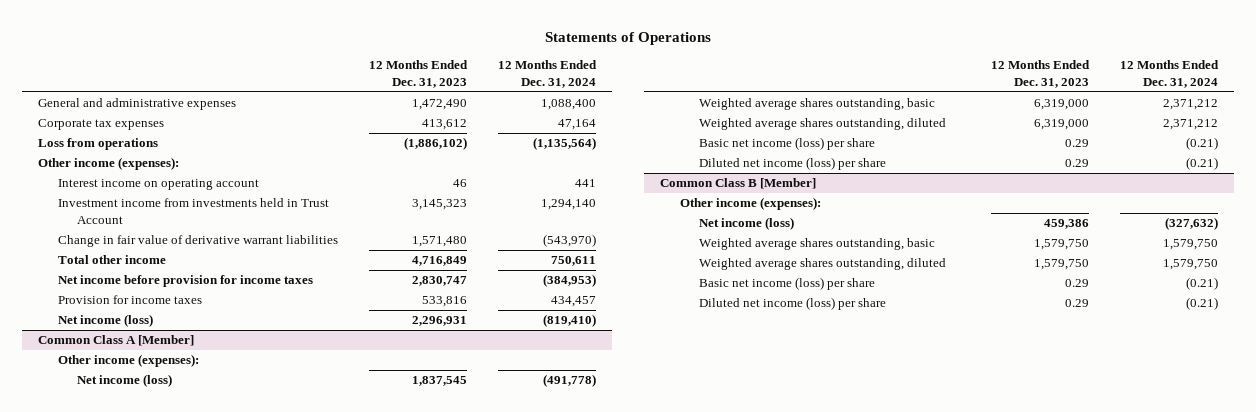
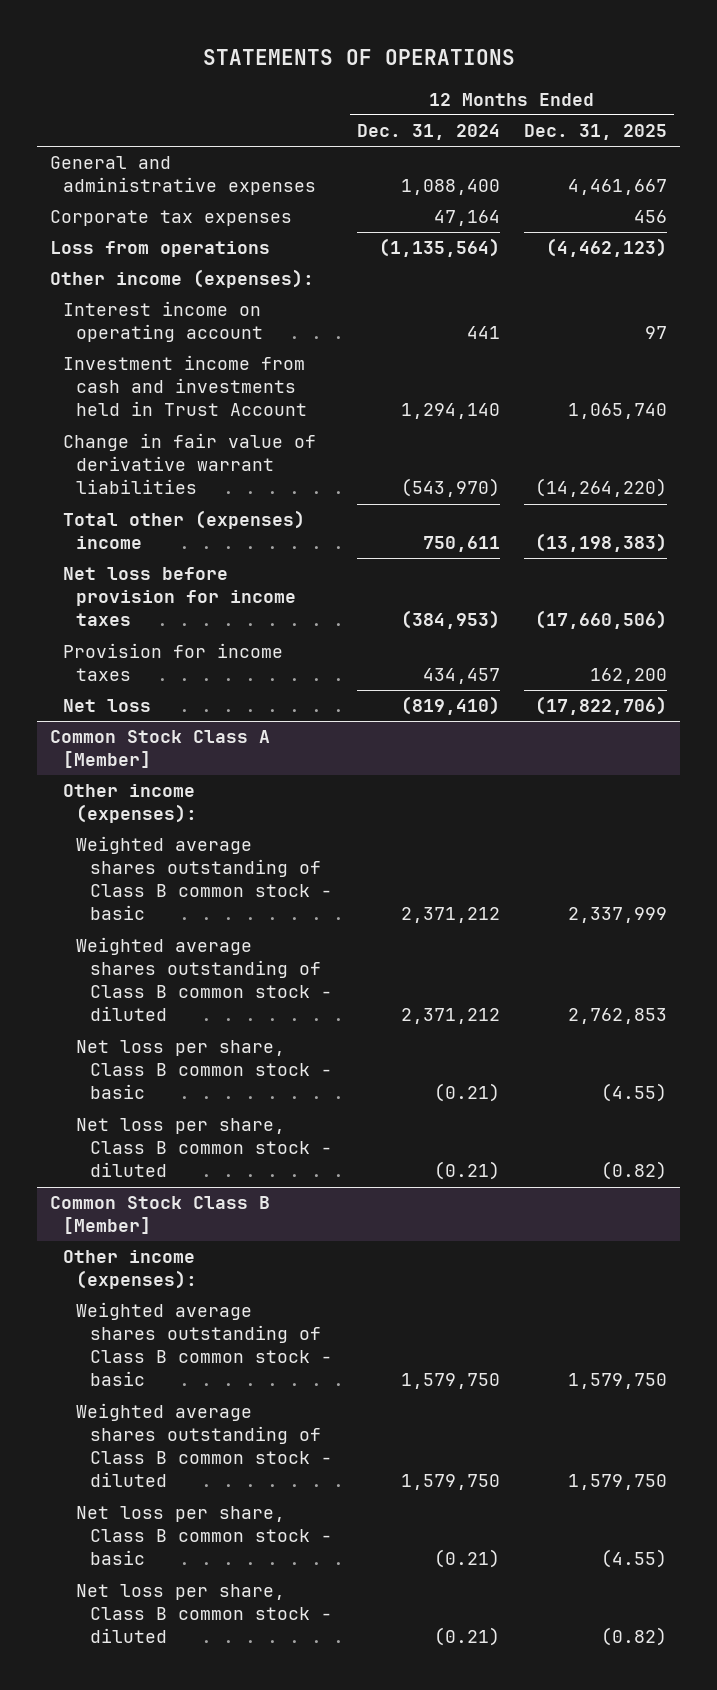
[544,32,711,46] Statements of Operations -> [202,49,515,66] STATEMENTS OF OPERATIONS
[368,60,468,88] 12 Months Ended Dec. 31, 2023 -> none
none -> [524,124,668,141] Dec. 31, 2025
[57,198,329,224] Investment income from investments held in Trust Account -> [63,355,308,417] Investment income from cash and investments held in Trust Account
[57,255,166,265] Total other income -> [63,510,306,550] Total other (expenses) income
[57,275,313,288] Net income before provision for income taxes -> [63,567,297,627] Net loss before provision for income taxes
[57,314,153,328] Net income (loss) -> [63,699,152,713] Net loss
[37,335,194,347] Common Class A [Member] -> [49,730,270,769] Common Stock Class A [Member]
[77,374,173,388] Net income (loss) -> none
[699,98,936,111] Weighted average shares outstanding, basic -> [76,836,332,921] Weighted average shares outstanding of Class B common stock - basic
[699,118,947,131] Weighted average shares outstanding, diluted -> [76,937,332,1022] Weighted average shares outstanding of Class B common stock - diluted
[699,137,876,151] Basic net income (loss) per share -> [76,1040,332,1100] Net loss per share, Class B common stock - basic
[699,157,887,171] Diluted net income (loss) per share -> [76,1118,332,1178] Net loss per share, Class B common stock - diluted
[659,178,816,190] Common Class B [Member] -> [49,1196,270,1235] Common Stock Class B [Member]
[699,217,795,231] Net income (loss) -> none
[699,238,936,251] Weighted average shares outstanding, basic -> [76,1302,332,1387] Weighted average shares outstanding of Class B common stock - basic
[699,258,947,271] Weighted average shares outstanding, diluted -> [76,1403,332,1488] Weighted average shares outstanding of Class B common stock - diluted
[699,277,876,291] Basic net income (loss) per share -> [76,1506,332,1566] Net loss per share, Class B common stock - basic
[699,297,887,311] Diluted net income (loss) per share -> [76,1584,332,1644] Net loss per share, Class B common stock - diluted

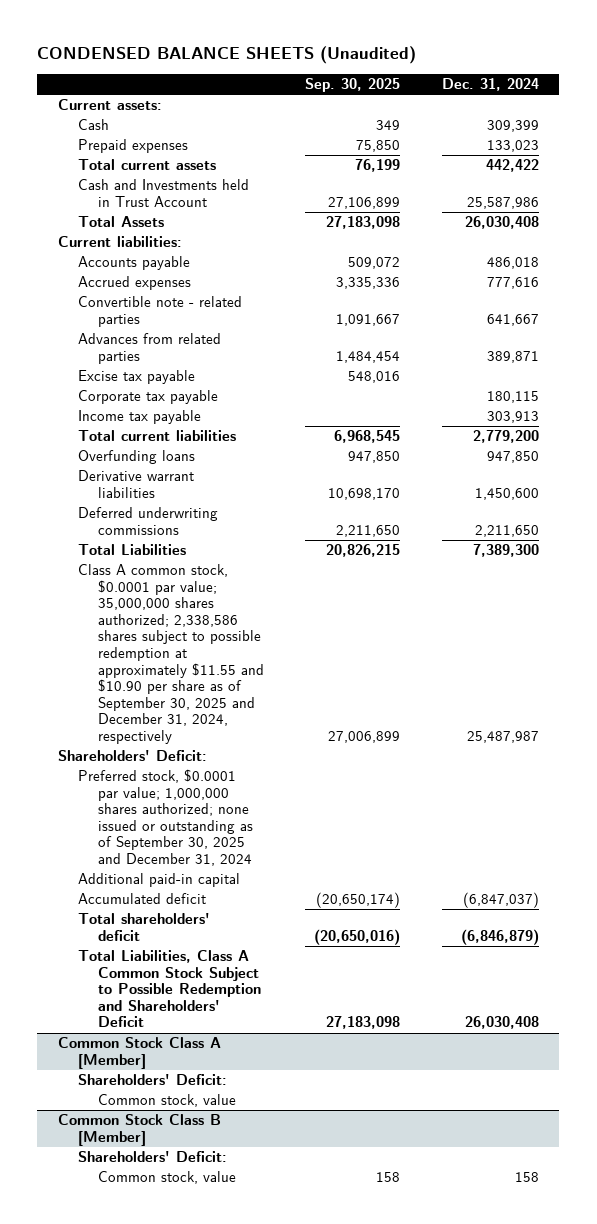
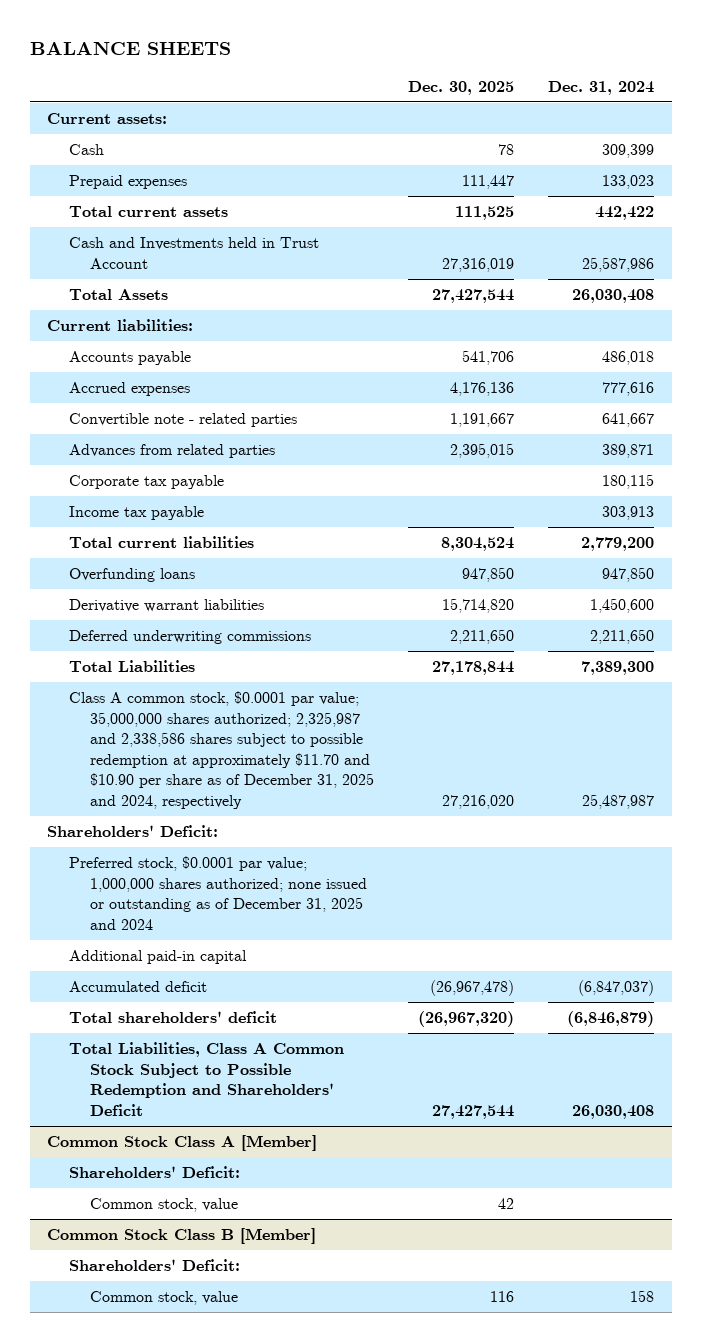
[37,46,417,65] CONDENSED BALANCE SHEETS (Unaudited) -> [30,41,232,55] BALANCE SHEETS
[305,77,401,92] Sep. 30, 2025 -> none
none -> [408,80,515,95] Dec. 30, 2025
[77,370,195,385] Excise tax payable -> none
[77,564,264,744] Class A common stock, $0.0001 par value; 35,000,000 shares authorized; 2,338,586 shares subject to possible redemption at approximately $11.55 and $10.90 per share as of September 30, 2025 and December 31, 2024, respectively -> [68,690,374,810] Class A common stock, $0.0001 par value; 35,000,000 shares authorized; 2,325,987 and 2,338,586 shares subject to possible redemption at approximately $11.70 and $10.90 per share as of December 31, 2025 and 2024, respectively
[77,769,253,867] Preferred stock, $0.0001 par value; 1,000,000 shares authorized; none issued or outstanding as of September 30, 2025 and December 31, 2024 -> [68,855,367,930] Preferred stock, $0.0001 par value; 1,000,000 shares authorized; none issued or outstanding as of December 31, 2025 and 2024

